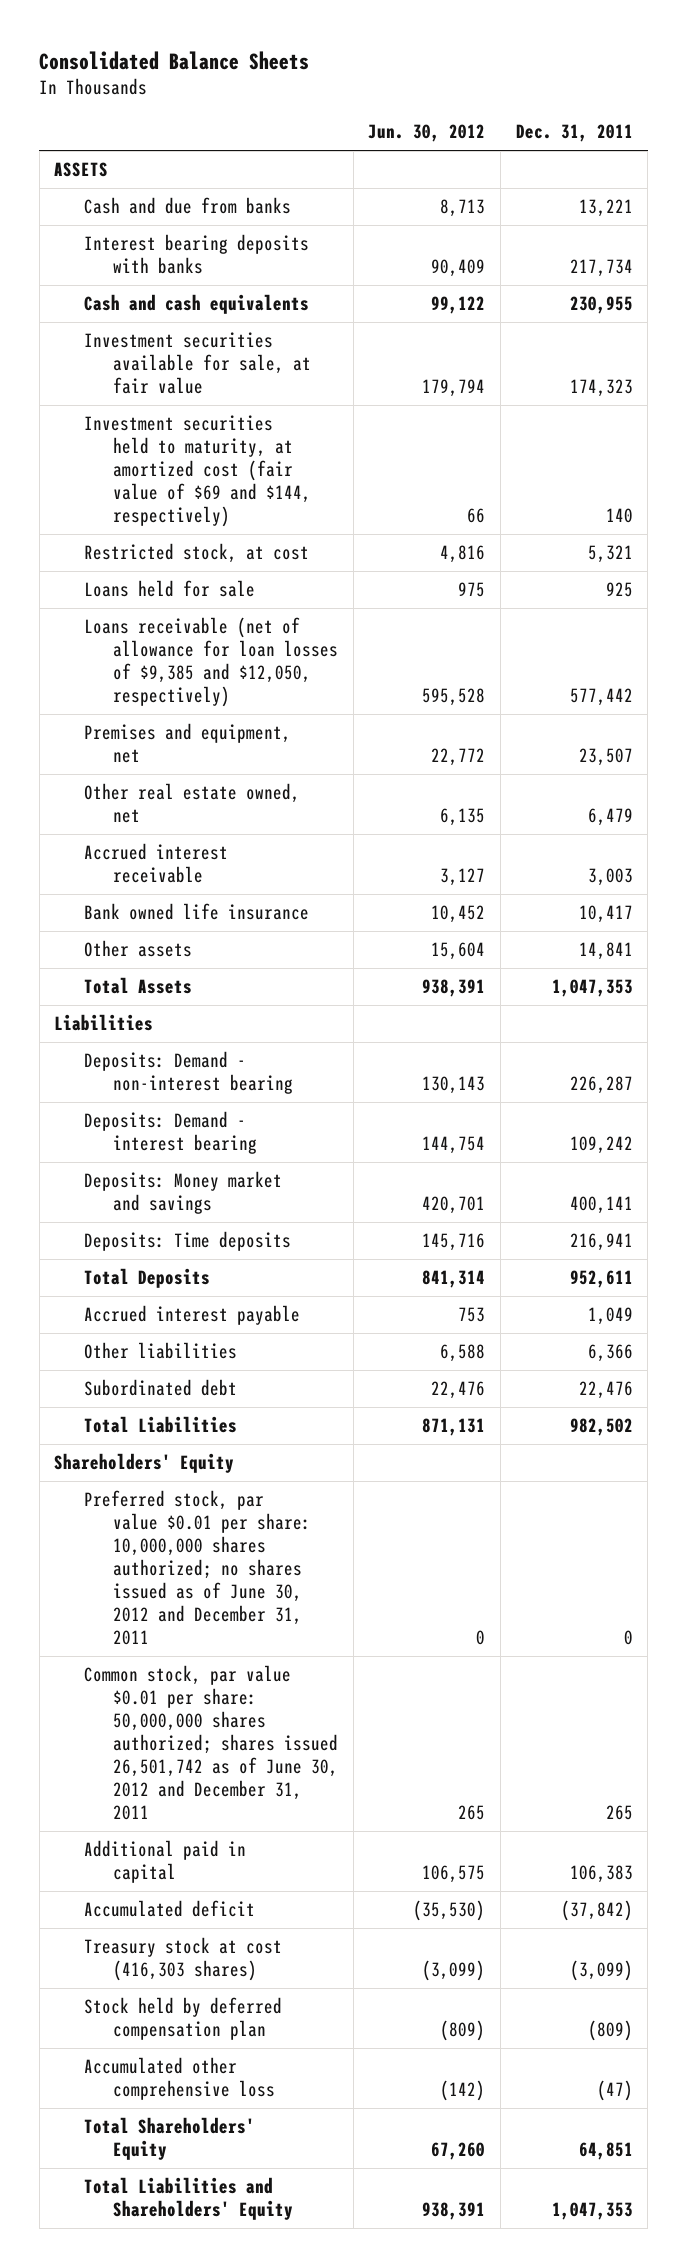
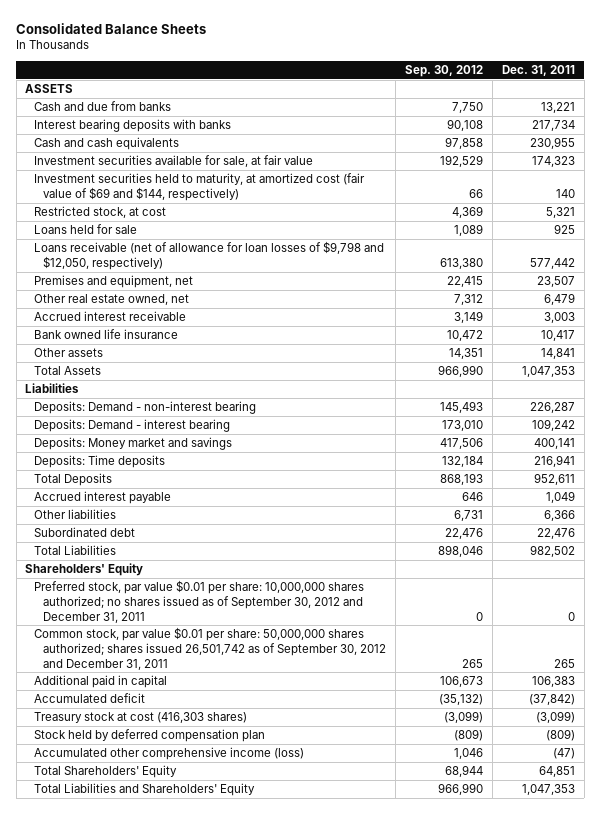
[368,124,486,143] Jun. 30, 2012 -> none
none -> [404,65,483,78] Sep. 30, 2012
[83,617,338,708] Loans receivable (net of allowance for loan losses of $9,385 and $12,050, respectively) -> [34,241,385,270] Loans receivable (net of allowance for loan losses of $9,798 and $12,050, respectively)
[83,1490,311,1646] Preferred stock, par value $0.01 per share: 10,000,000 shares authorized; no shares issued as of June 30, 2012 and December 31, 2011 -> [34,580,365,623] Preferred stock, par value $0.01 per share: 10,000,000 shares authorized; no shares issued as of September 30, 2012 and December 31, 2011
[83,1665,338,1821] Common stock, par value $0.01 per share: 50,000,000 shares authorized; shares issued 26,501,742 as of June 30, 2012 and December 31, 2011 -> [34,627,387,670] Common stock, par value $0.01 per share: 50,000,000 shares authorized; shares issued 26,501,742 as of September 30, 2012 and December 31, 2011
[83,2057,275,2101] Accumulated other comprehensive loss -> [34,747,305,761] Accumulated other comprehensive income (loss)

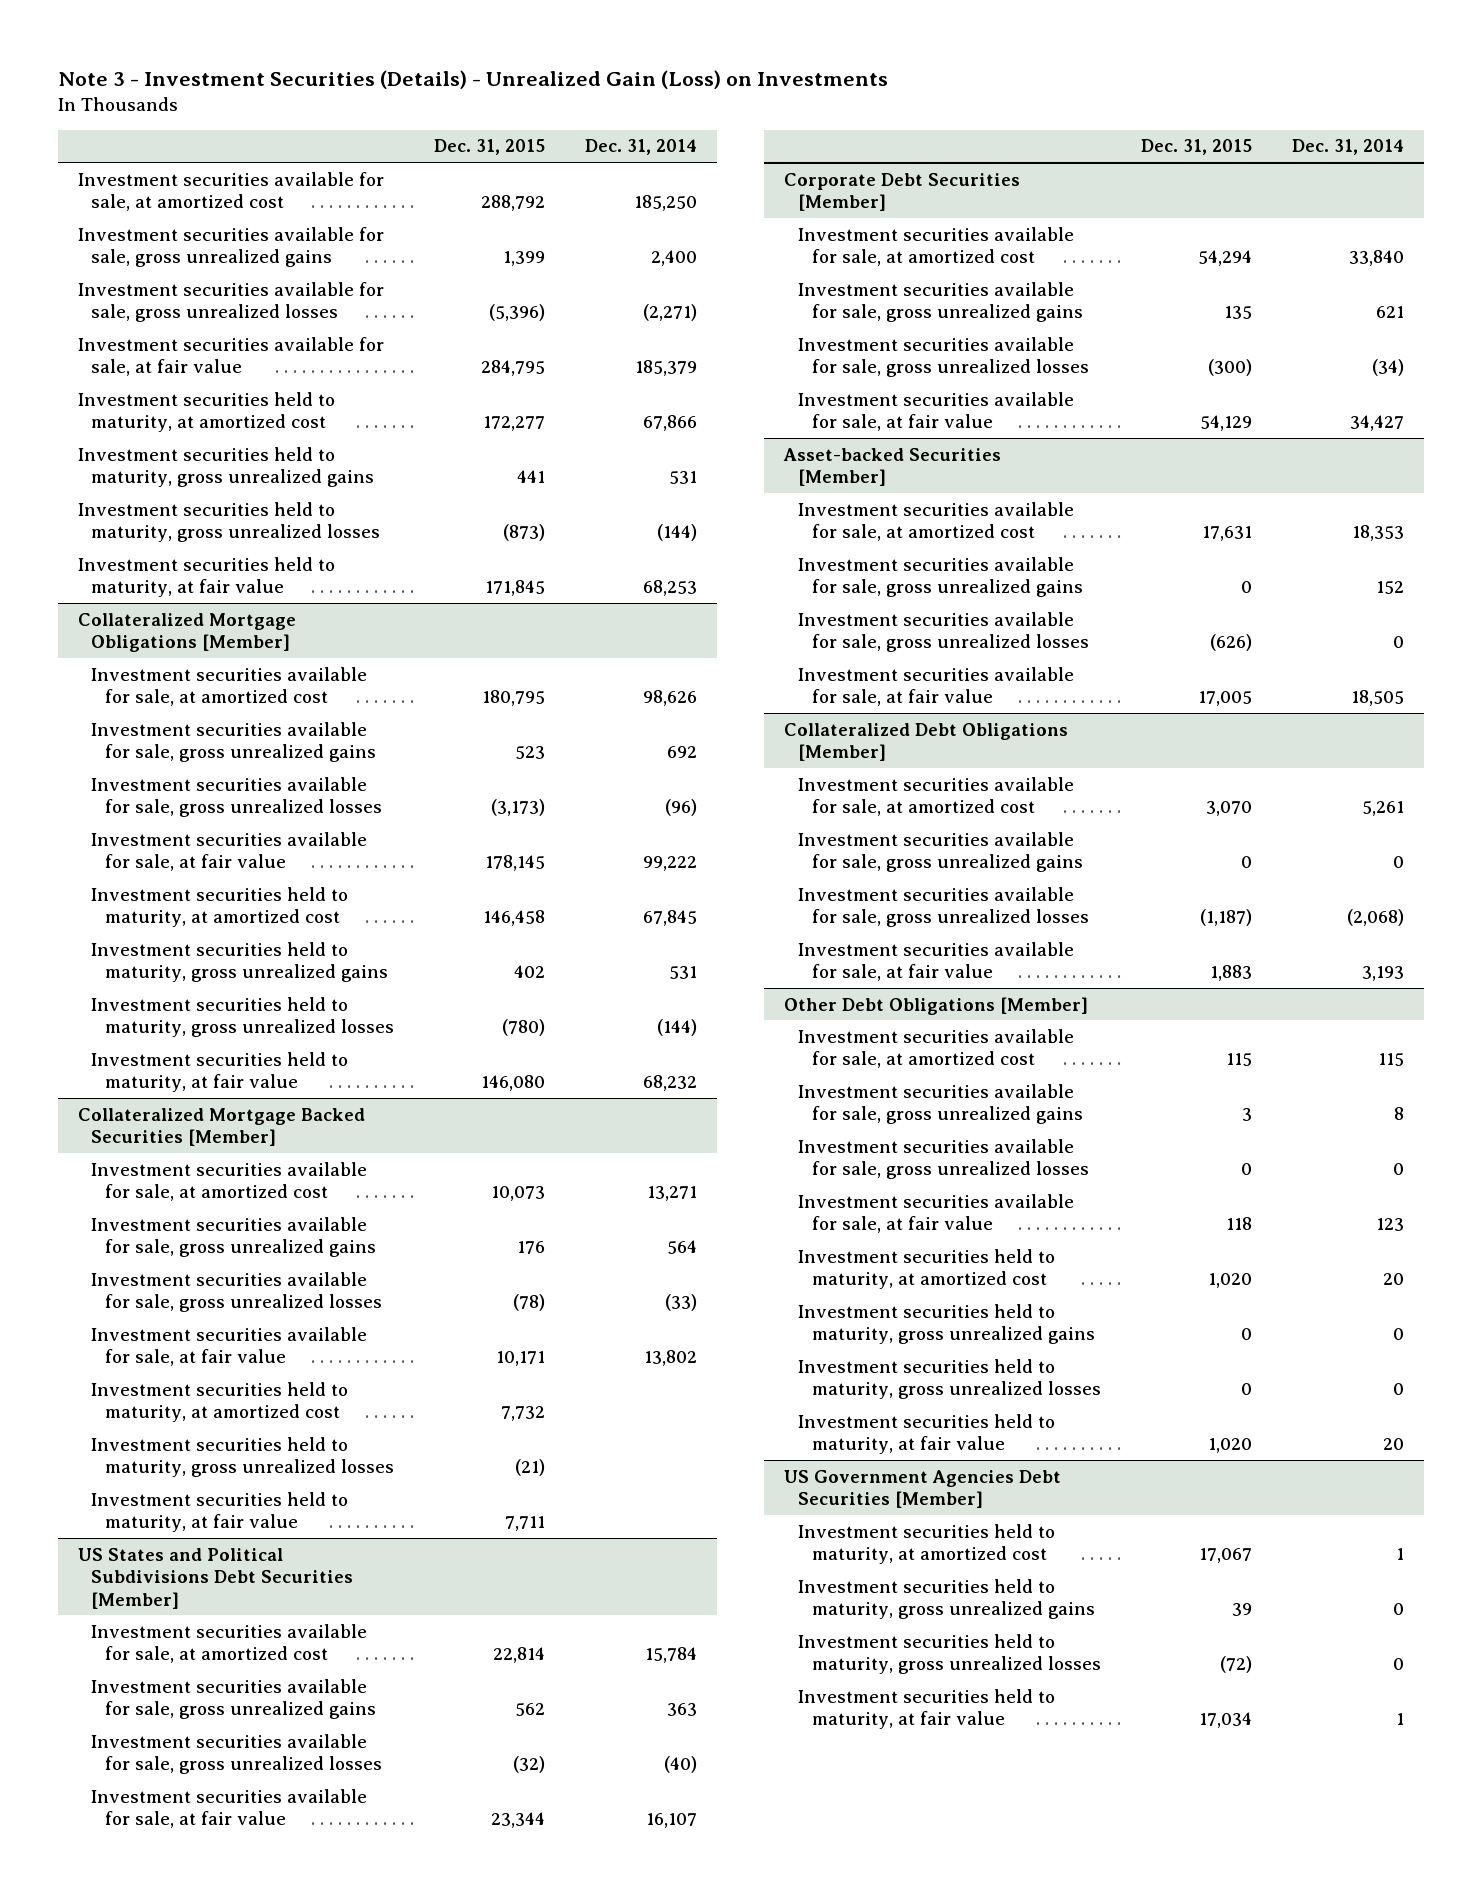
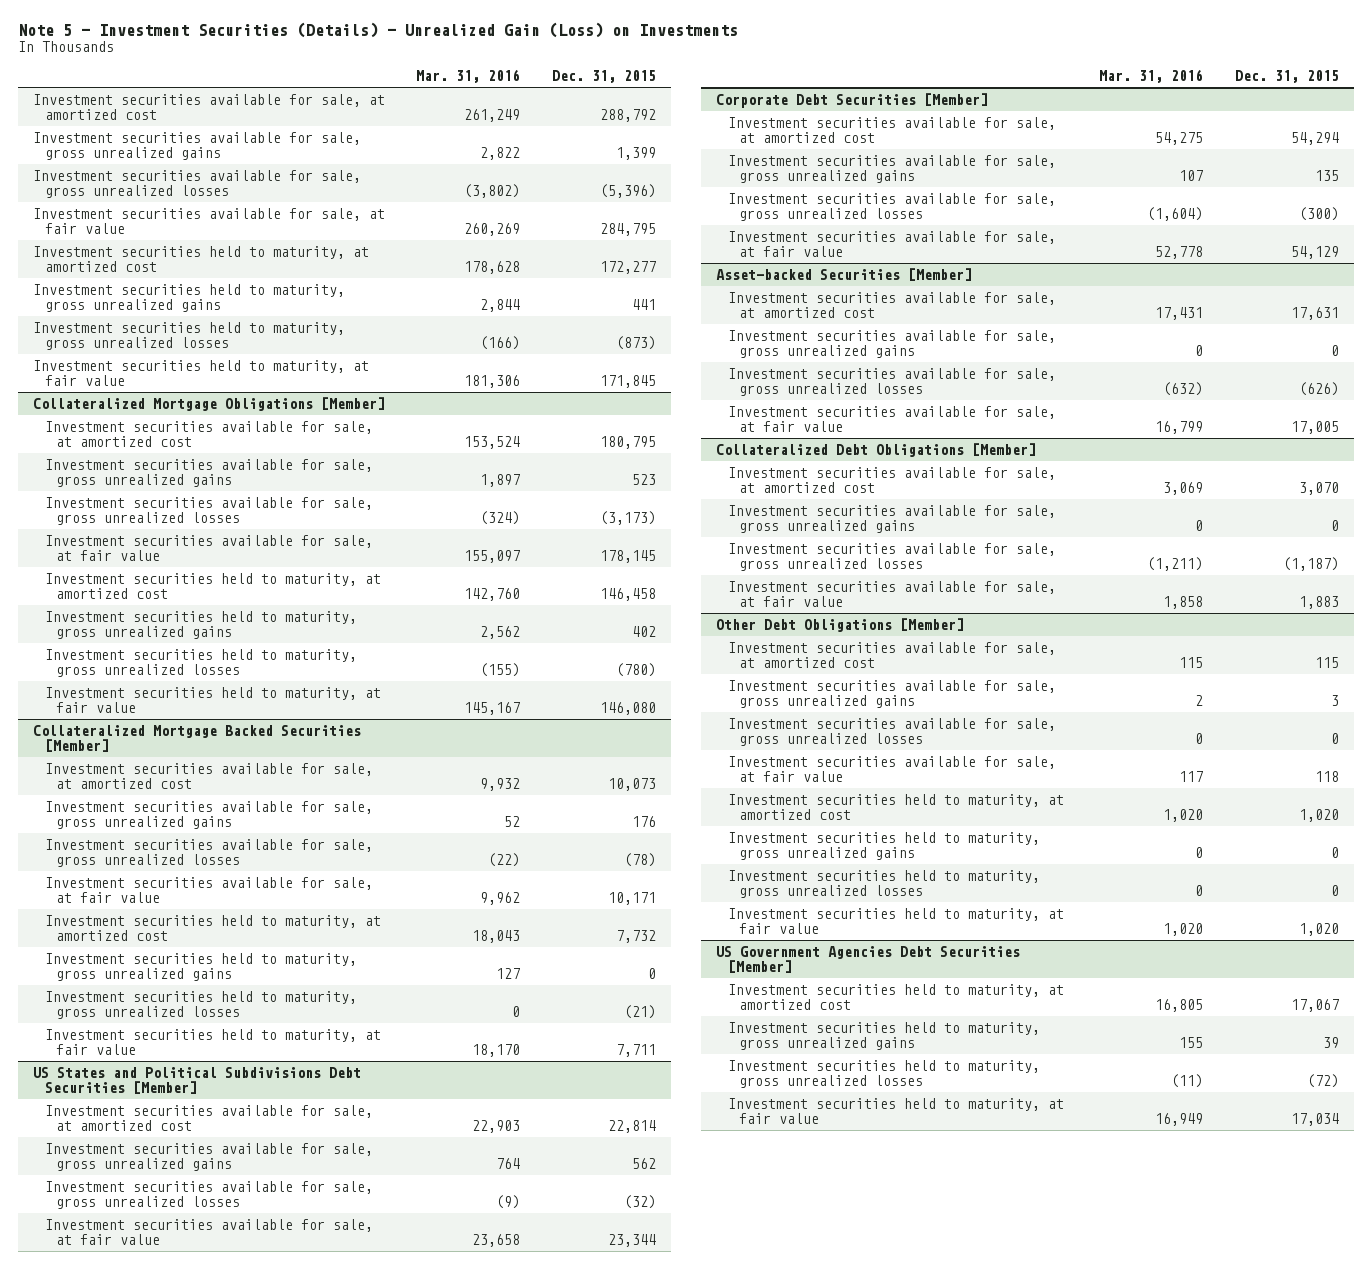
[57,70,888,90] Note 3 - Investment Securities (Details) - Unrealized Gain (Loss) on Investments -> [17,22,738,39] Note 5 - Investment Securities (Details) - Unrealized Gain (Loss) on Investments
[585,139,698,156] Dec. 31, 2014 -> none
none -> [416,68,521,83] Mar. 31, 2016
none -> [44,953,357,982] Investment securities held to maturity, gross unrealized gains

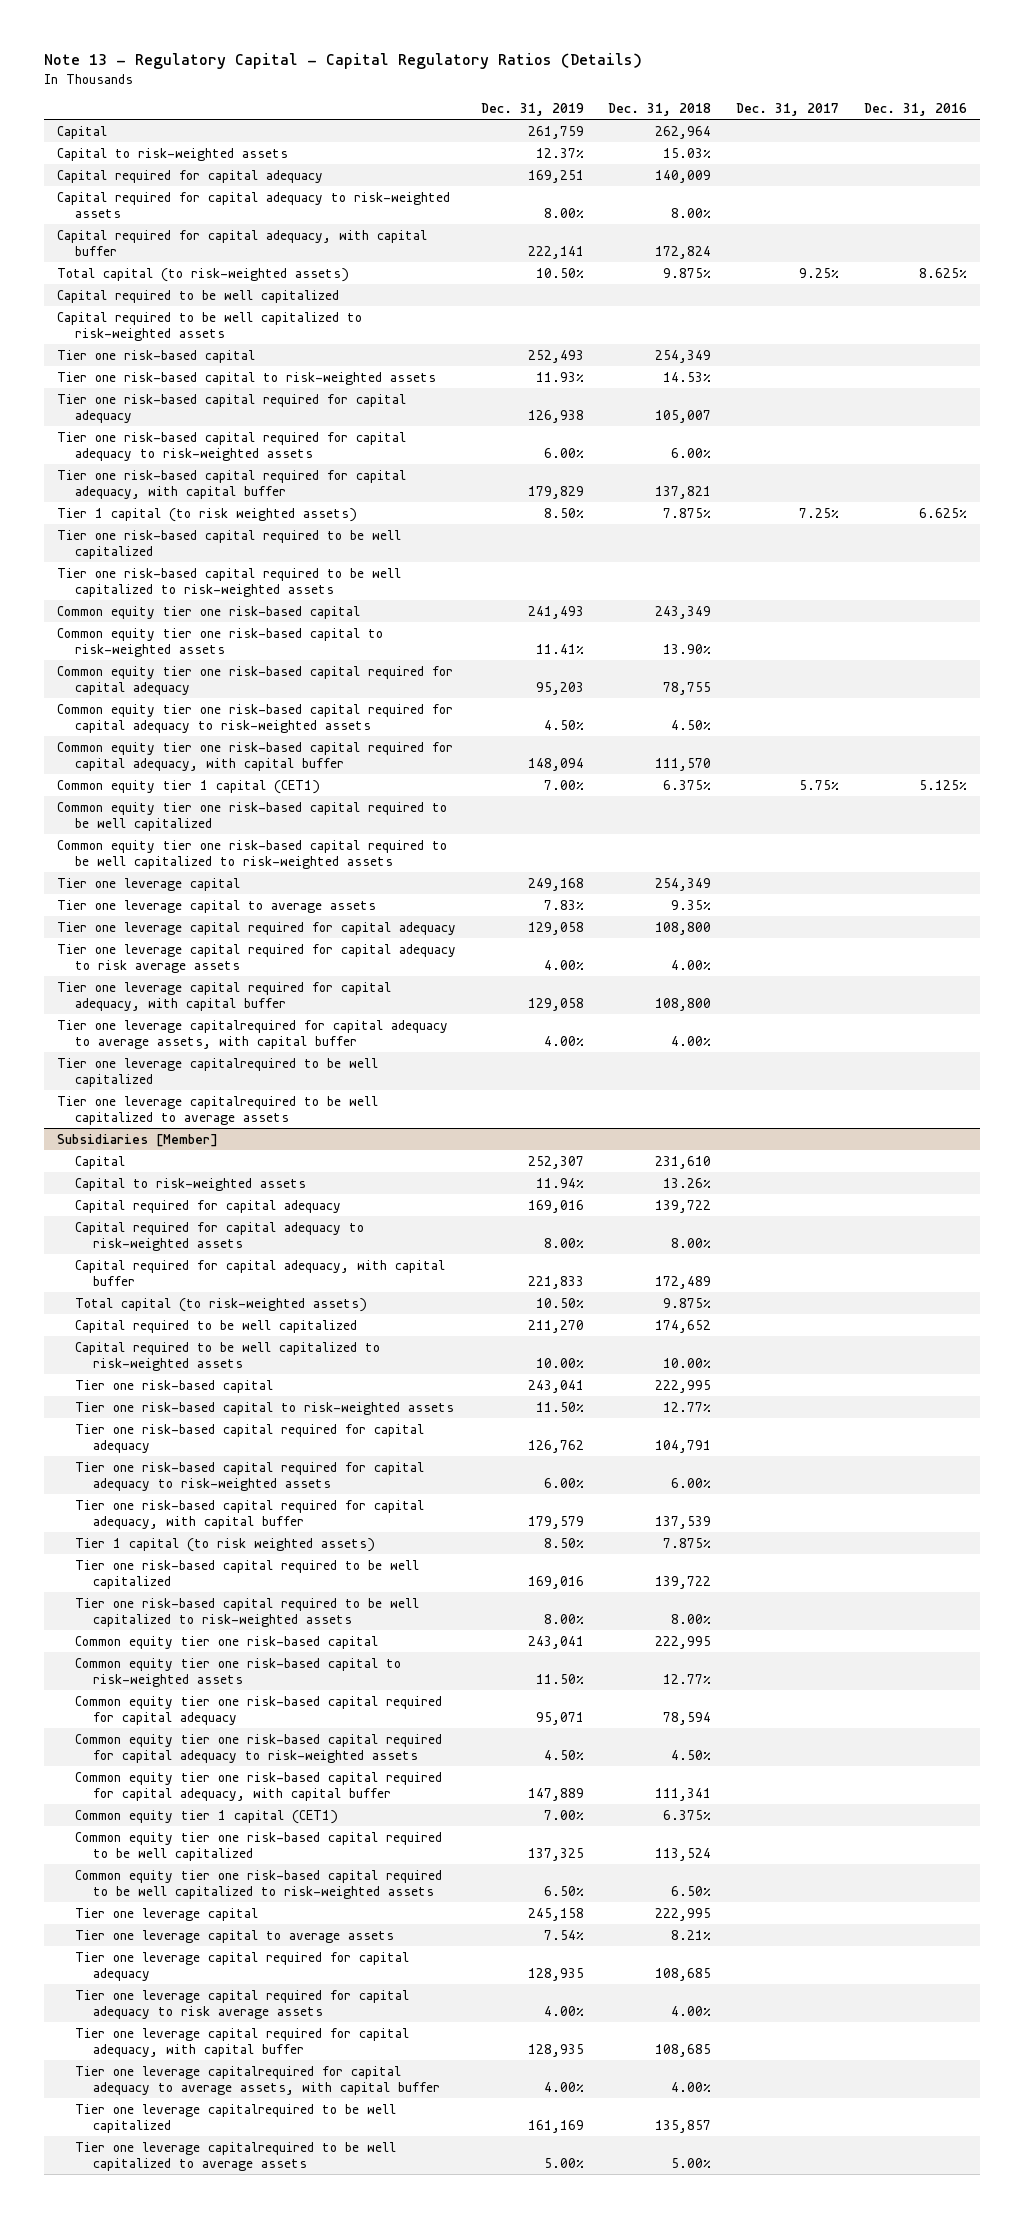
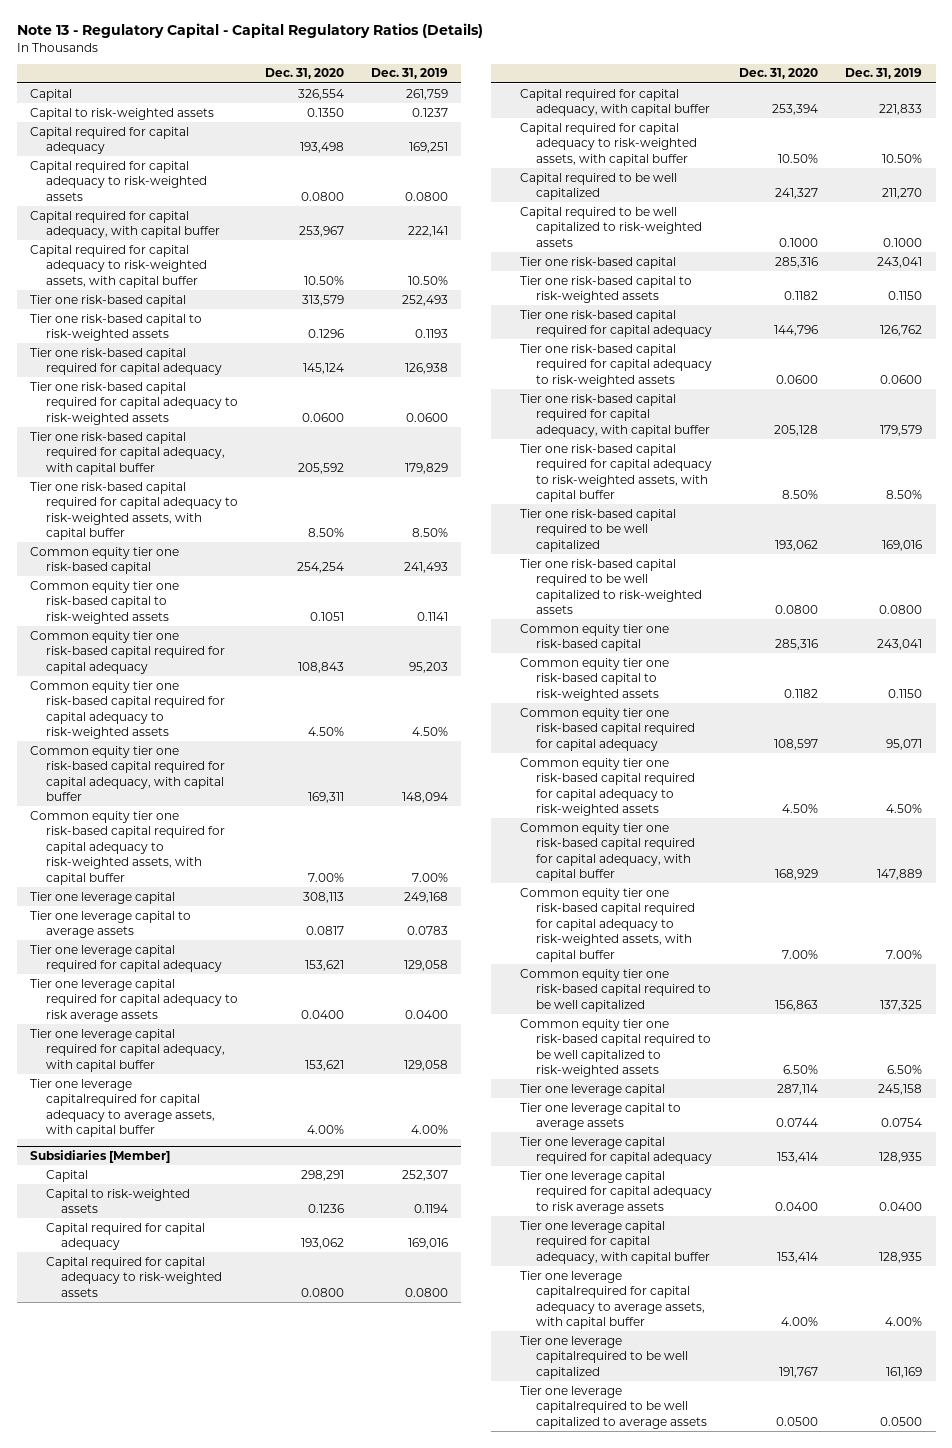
[608,103,712,117] Dec. 31, 2018 -> none
[736,103,840,117] Dec. 31, 2017 -> none
[864,103,968,117] Dec. 31, 2016 -> none
none -> [264,68,344,80] Dec. 31, 2020
[535,147,584,158] 12.37% -> [411,107,448,117] 0.1237
[543,207,584,218] 8.00% -> [404,191,448,201] 0.0800
[56,289,339,303] Capital required to be well capitalized -> none
[56,311,362,341] Capital required to be well capitalized to risk-weighted assets -> none
[56,267,349,282] Total capital (to risk-weighted assets) -> [30,244,207,288] Capital required for capital adequacy to risk-weighted assets, with capital buffer
[535,371,584,382] 11.93% -> [414,329,448,339] 0.1193
[543,447,584,458] 6.00% -> [405,412,448,422] 0.0600
[56,529,401,559] Tier one risk-based capital required to be well capitalized -> none
[56,567,401,597] Tier one risk-based capital required to be well capitalized to risk-weighted assets -> none
[56,507,357,522] Tier 1 capital (to risk weighted assets) -> [30,481,238,541] Tier one risk-based capital required for capital adequacy to risk-weighted assets, with capital buffer
[535,643,584,654] 11.41% -> [416,611,448,621] 0.1141
[56,801,447,831] Common equity tier one risk-based capital required to be well capitalized -> none
[56,839,447,869] Common equity tier one risk-based capital required to be well capitalized to risk-weighted assets -> none
[56,779,320,794] Common equity tier 1 capital (CET1) -> [30,810,225,885] Common equity tier one risk-based capital required for capital adequacy to risk-weighted assets, with capital buffer
[543,899,584,910] 7.83% -> [406,926,448,936] 0.0783
[543,959,584,970] 4.00% -> [404,1009,448,1019] 0.0400
[56,1057,378,1087] Tier one leverage capitalrequired to be well capitalized -> none
[56,1095,378,1125] Tier one leverage capitalrequired to be well capitalized to average assets -> none
[535,1177,584,1188] 11.94% -> [413,1204,448,1214] 0.1194
[543,1237,584,1248] 8.00% -> [404,1287,448,1297] 0.0800
[75,1297,368,1312] Total capital (to risk-weighted assets) -> [520,122,697,166] Capital required for capital adequacy to risk-weighted assets, with capital buffer
[535,1357,584,1368] 10.00% -> [883,237,923,247] 0.1000
[535,1401,584,1412] 11.50% -> [888,291,923,301] 0.1150
[543,1477,584,1488] 6.00% -> [880,374,923,384] 0.0600
[75,1537,376,1552] Tier 1 capital (to risk weighted assets) -> [520,443,712,503] Tier one risk-based capital required for capital adequacy to risk-weighted assets, with capital buffer
[543,1613,584,1624] 8.00% -> [879,605,923,615] 0.0800
[535,1673,584,1684] 11.50% -> [888,688,923,698] 0.1150
[75,1809,339,1824] Common equity tier 1 capital (CET1) -> [520,887,695,962] Common equity tier one risk-based capital required for capital adequacy to risk-weighted assets, with capital buffer
[543,1929,584,1940] 7.54% -> [881,1118,923,1128] 0.0754
[543,2005,584,2016] 4.00% -> [879,1201,923,1211] 0.0400
[543,2157,584,2168] 5.00% -> [880,1416,923,1426] 0.0500

